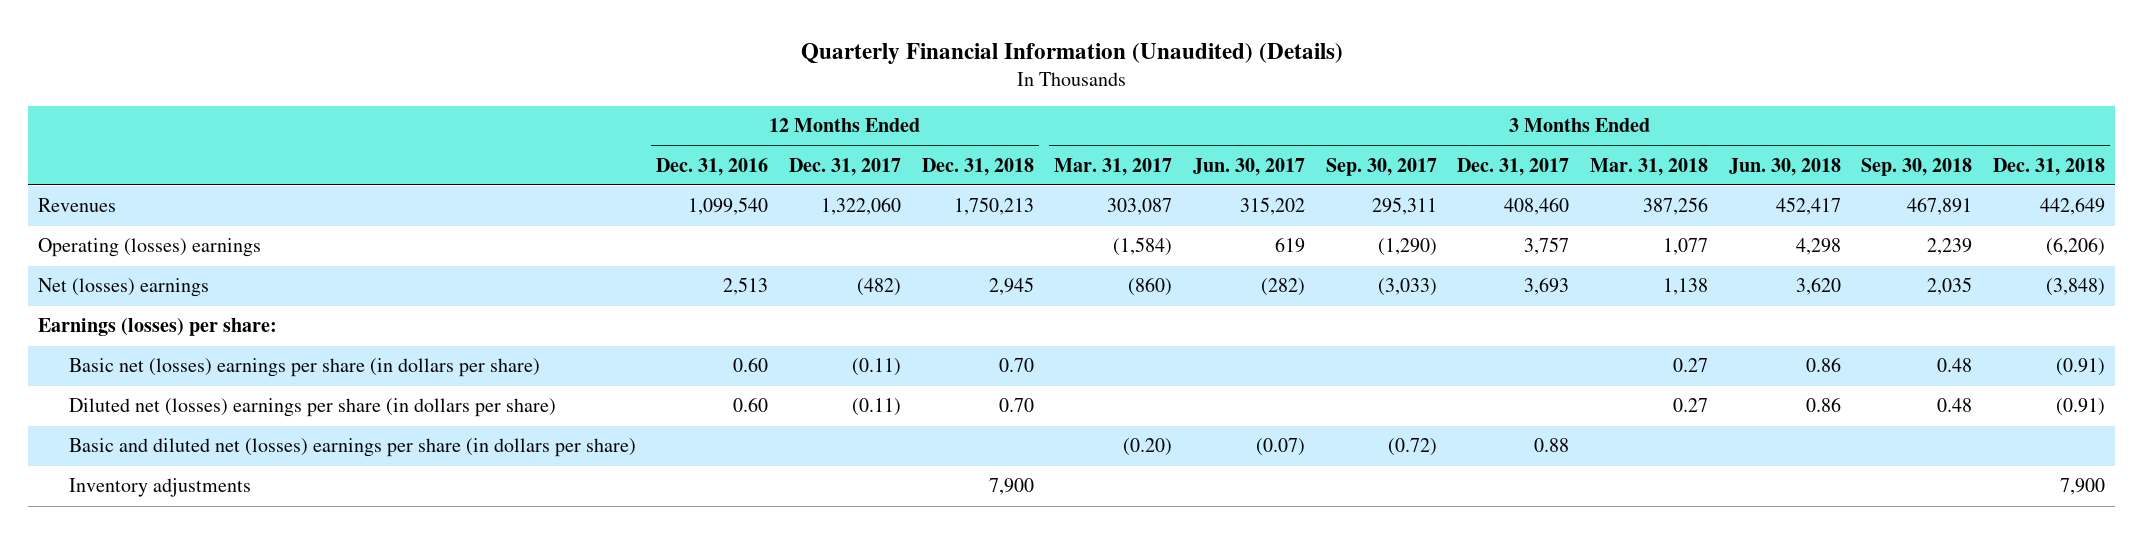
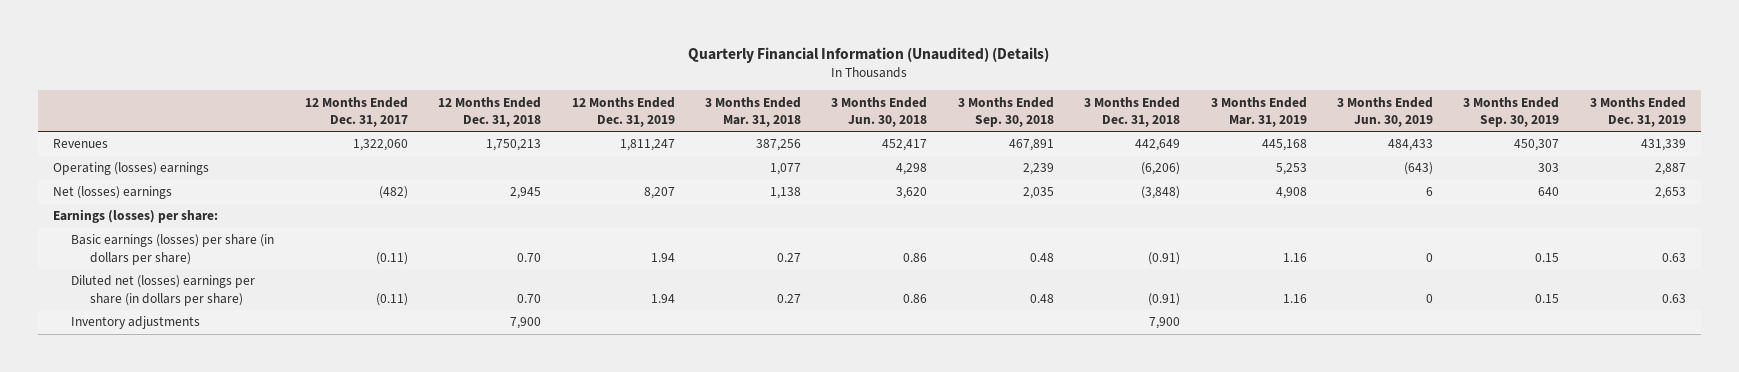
[656,157,769,176] Dec. 31, 2016 -> none
[1054,157,1173,176] Mar. 31, 2017 -> none
[1193,157,1306,176] Jun. 30, 2017 -> none
[1325,157,1437,176] Sep. 30, 2017 -> none
[1457,157,1570,176] Dec. 31, 2017 -> none
none -> [571,96,675,127] 12 Months Ended Dec. 31, 2019
none -> [1210,96,1307,127] 3 Months Ended Mar. 31, 2019
none -> [1337,96,1434,127] 3 Months Ended Jun. 30, 2019
none -> [1463,96,1560,127] 3 Months Ended Sep. 30, 2019
none -> [1589,96,1686,127] 3 Months Ended Dec. 31, 2019
[68,358,540,378] Basic net (losses) earnings per share (in dollars per share) -> [71,234,275,265] Basic earnings (losses) per share (in dollars per share)
[68,438,636,458] Basic and diluted net (losses) earnings per share (in dollars per share) -> none

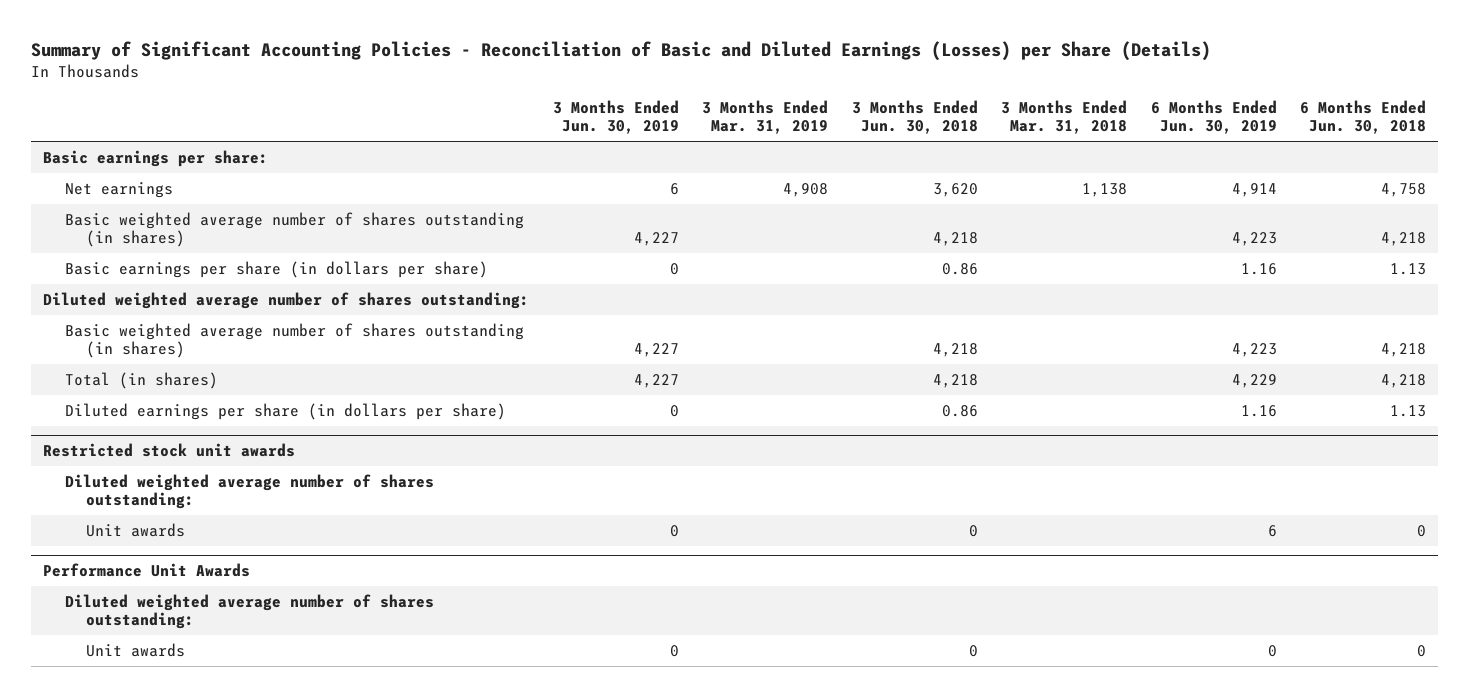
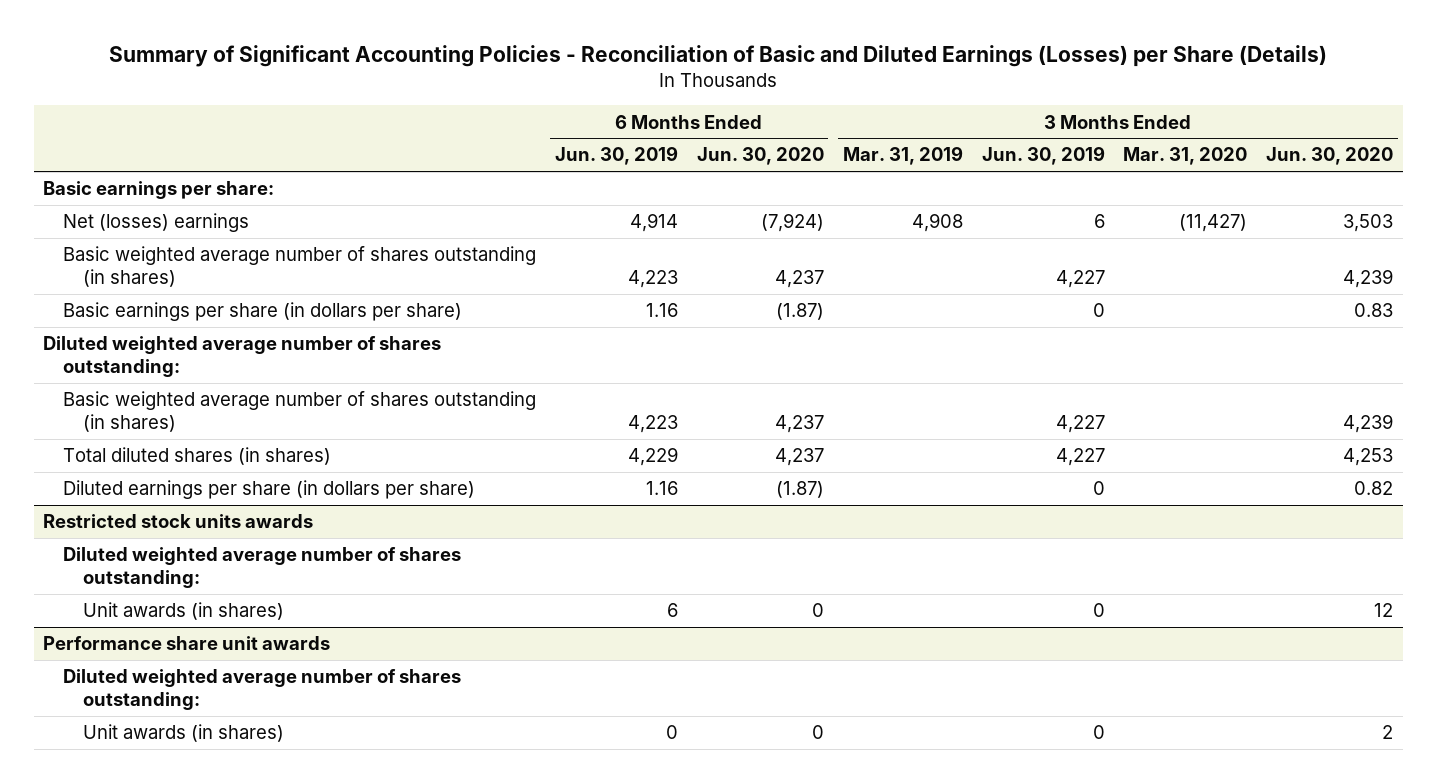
[851,99,978,135] 3 Months Ended Jun. 30, 2018 -> none
[1001,99,1128,135] 3 Months Ended Mar. 31, 2018 -> none
[1300,99,1427,135] 6 Months Ended Jun. 30, 2018 -> none
none -> [696,147,824,166] Jun. 30, 2020
none -> [1123,147,1248,166] Mar. 31, 2020
none -> [1266,147,1394,166] Jun. 30, 2020
[64,181,173,198] Net earnings -> [62,213,249,233] Net (losses) earnings
[64,371,218,389] Total (in shares) -> [62,447,331,466] Total diluted shares (in shares)
[43,443,296,458] Restricted stock unit awards -> [43,514,314,529] Restricted stock units awards
[86,522,186,537] Unit awards -> [82,602,284,621] Unit awards (in shares)
[43,563,251,578] Performance Unit Awards -> [43,636,331,651] Performance share unit awards
[86,642,186,657] Unit awards -> [82,724,284,743] Unit awards (in shares)

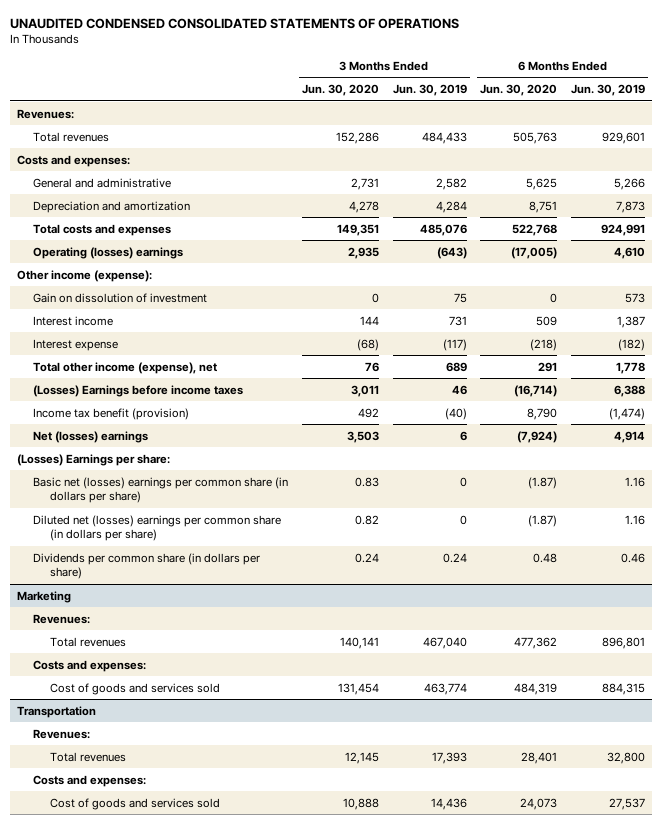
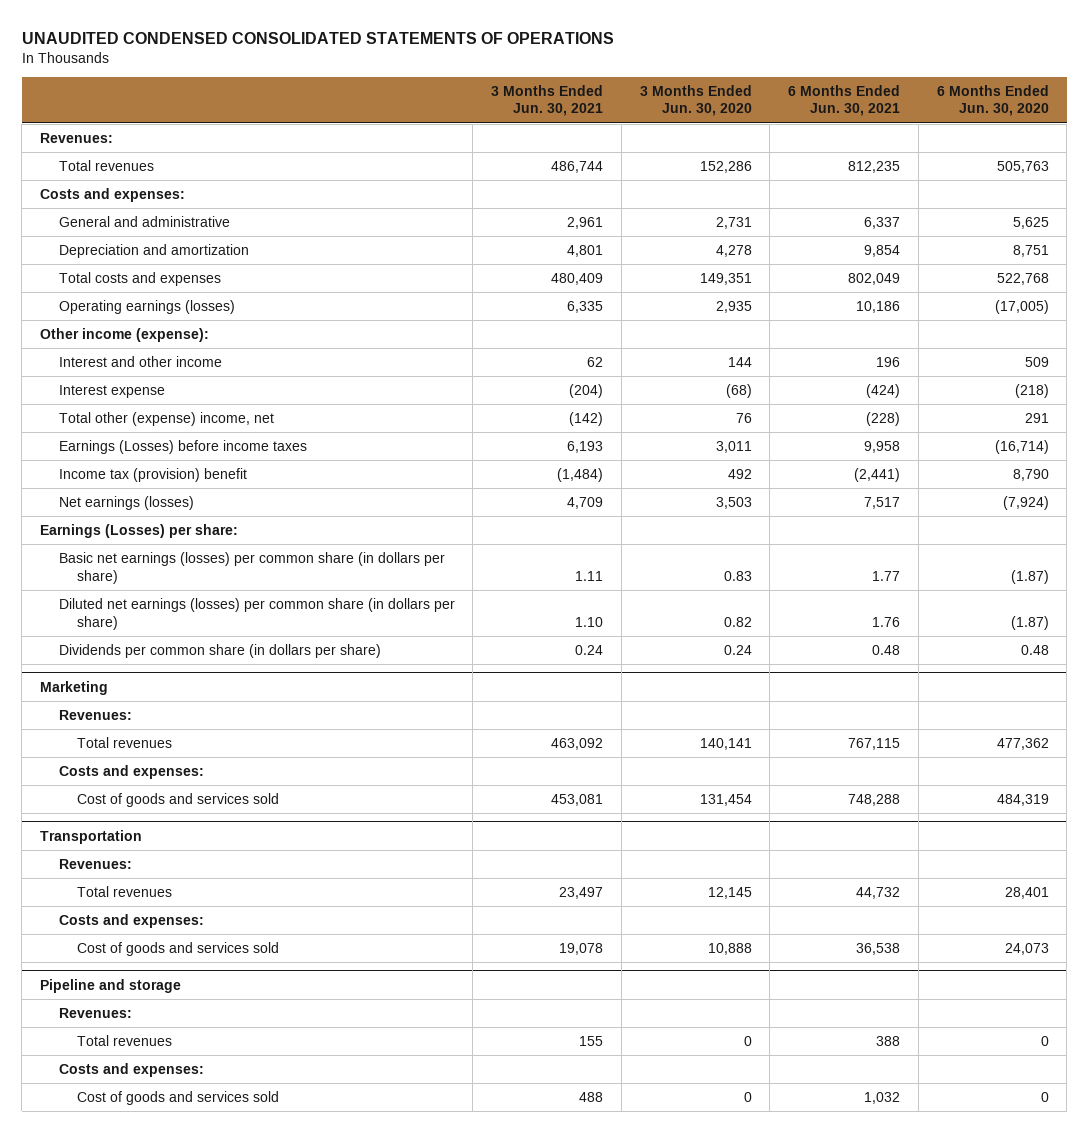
[392,84,467,97] Jun. 30, 2019 -> none
[570,84,645,97] Jun. 30, 2019 -> none
none -> [491,84,604,117] 3 Months Ended Jun. 30, 2021
none -> [788,84,901,117] 6 Months Ended Jun. 30, 2021
[33,246,184,259] Operating (losses) earnings -> [58,299,235,314] Operating earnings (losses)
[33,292,208,303] Gain on dissolution of investment -> none
[33,315,114,326] Interest income -> [58,355,222,367] Interest and other income
[33,361,218,374] Total other income (expense), net -> [58,411,274,426] Total other (expense) income, net
[33,384,244,397] (Losses) Earnings before income taxes -> [58,439,307,454] Earnings (Losses) before income taxes
[33,407,190,420] Income tax benefit (provision) -> [58,467,247,482] Income tax (provision) benefit
[33,430,149,443] Net (losses) earnings -> [58,495,194,510] Net earnings (losses)
[16,453,170,466] (Losses) Earnings per share: -> [40,523,239,538] Earnings (Losses) per share:
[33,476,289,504] Basic net (losses) earnings per common share (in dollars per share) -> [58,551,445,584] Basic net earnings (losses) per common share (in dollars per share)
[33,514,282,542] Diluted net (losses) earnings per common share (in dollars per share) -> [58,597,455,630] Diluted net earnings (losses) per common share (in dollars per share)
none -> [40,978,182,993] Pipeline and storage
none -> [58,1007,132,1018] Revenues:
none -> [77,1034,173,1046] Total revenues
none -> [58,1062,204,1077] Costs and expenses:
none -> [77,1090,280,1105] Cost of goods and services sold

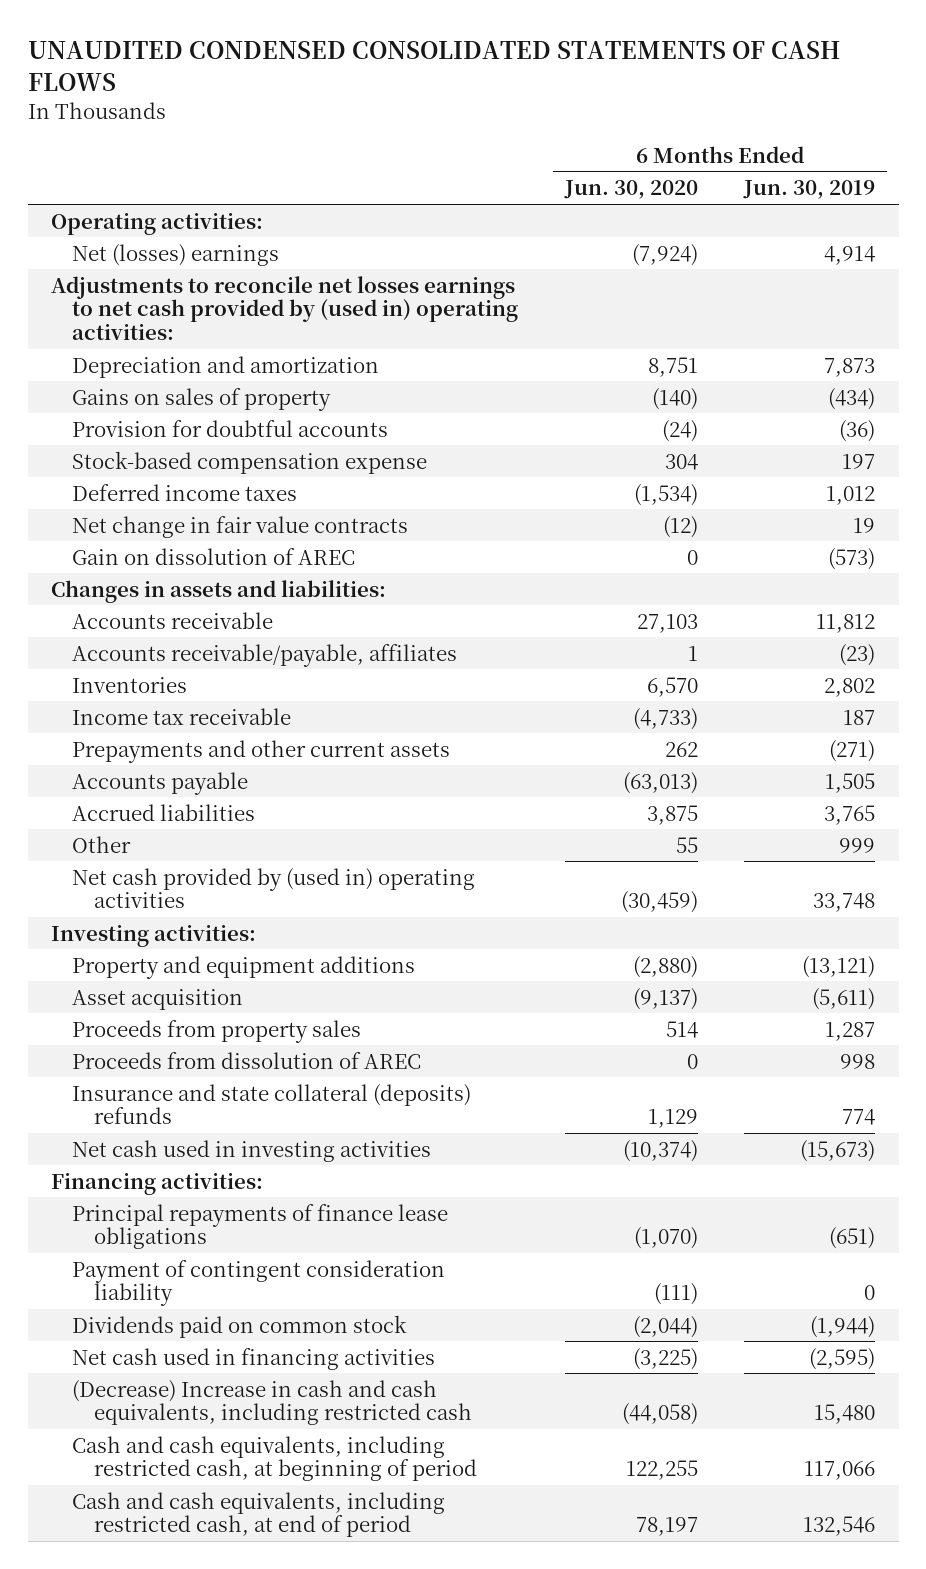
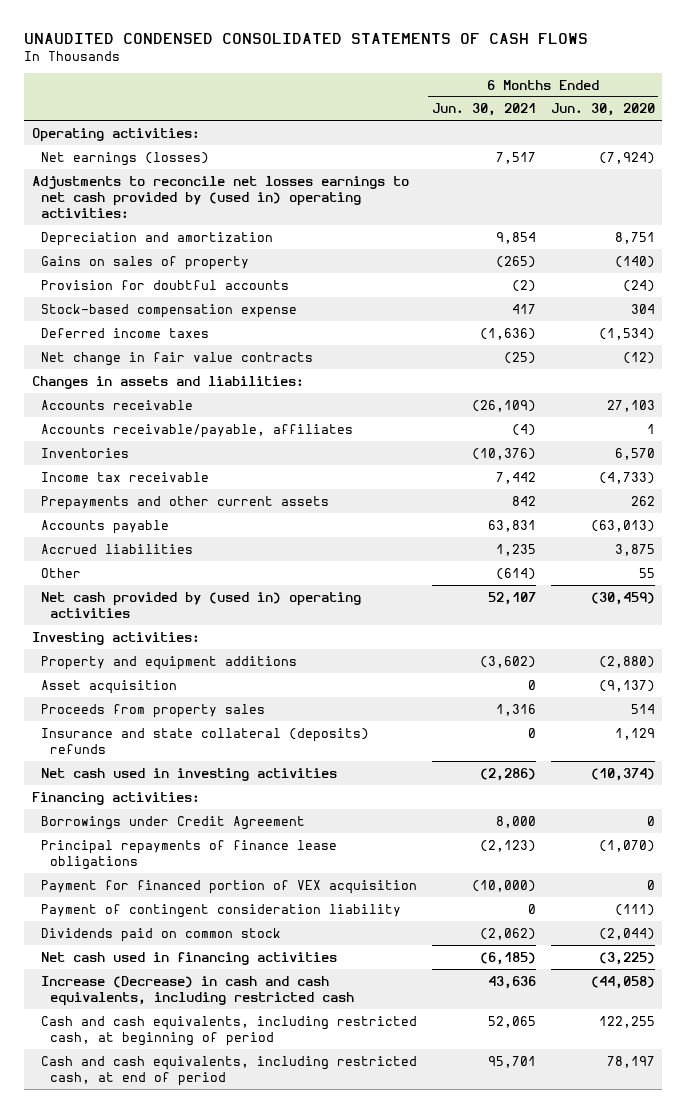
[743,180,876,200] Jun. 30, 2019 -> none
none -> [431,103,536,117] Jun. 30, 2021
[72,243,280,266] Net (losses) earnings -> [40,151,209,166] Net earnings (losses)
[72,547,356,565] Gain on dissolution of AREC -> none
[72,1051,422,1069] Proceeds from dissolution of AREC -> none
none -> [40,815,305,830] Borrowings under Credit Agreement
none -> [40,879,417,894] Payment for financed portion of VEX acquisition
[72,1379,472,1426] (Decrease) Increase in cash and cash equivalents, including restricted cash -> [40,975,354,1006] Increase (Decrease) in cash and cash equivalents, including restricted cash

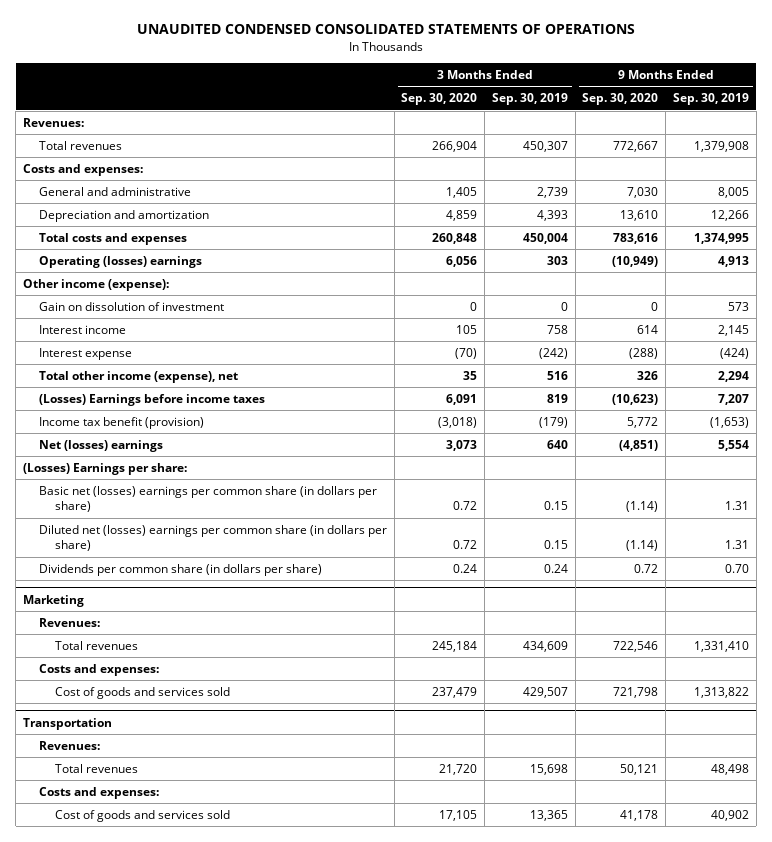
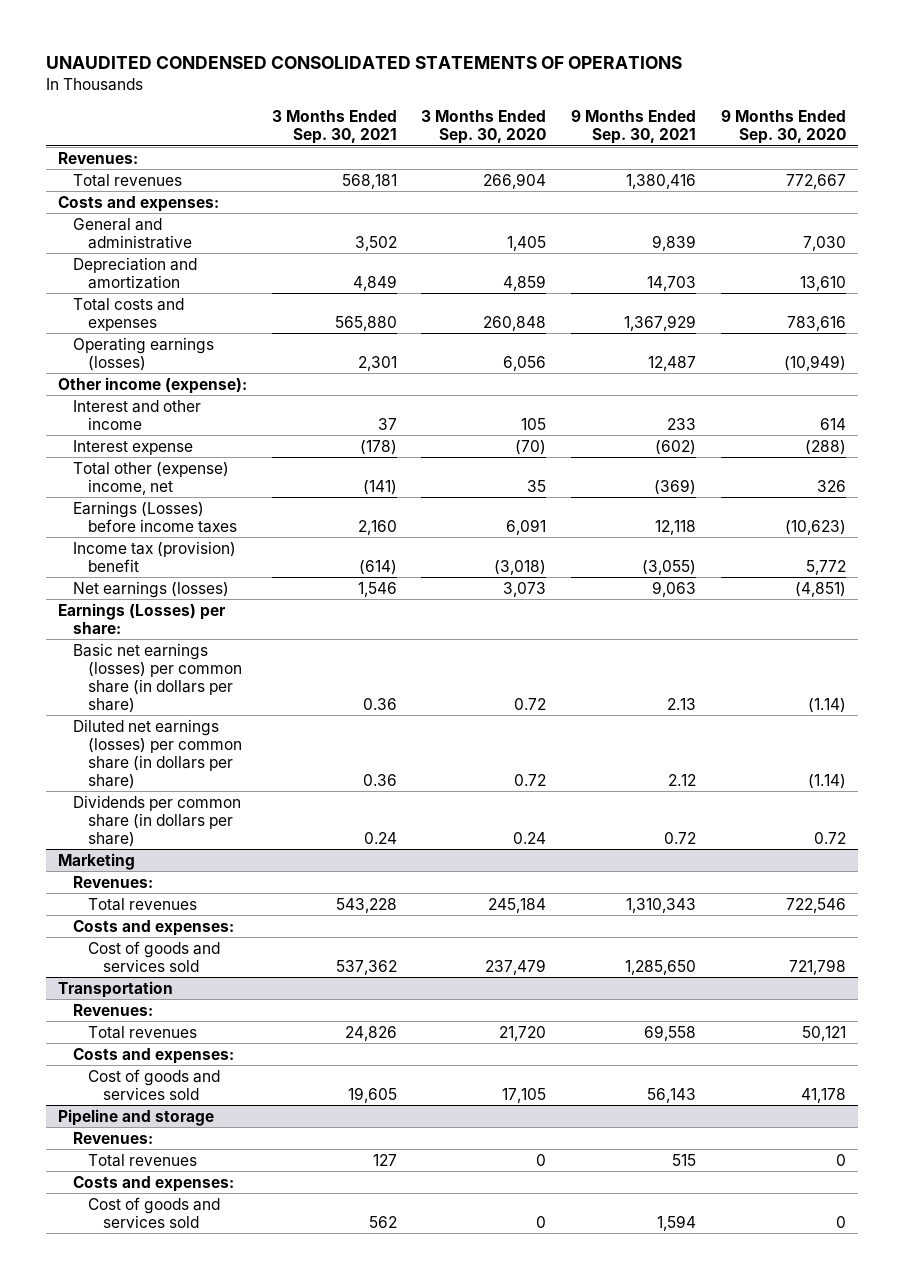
[491,93,568,106] Sep. 30, 2019 -> none
[673,93,750,106] Sep. 30, 2019 -> none
none -> [271,110,397,145] 3 Months Ended Sep. 30, 2021
none -> [571,110,697,145] 9 Months Ended Sep. 30, 2021
[38,256,202,269] Operating (losses) earnings -> [73,336,215,371] Operating earnings (losses)
[38,302,224,312] Gain on dissolution of investment -> none
[38,325,126,335] Interest income -> [73,399,202,430] Interest and other income
[38,371,238,384] Total other income (expense), net -> [73,461,230,495] Total other (expense) income, net
[38,394,265,407] (Losses) Earnings before income taxes -> [73,500,238,533] Earnings (Losses) before income taxes
[38,417,204,430] Income tax benefit (provision) -> [73,540,237,572] Income tax (provision) benefit
[38,440,163,453] Net (losses) earnings -> [73,580,230,598] Net earnings (losses)
[22,463,187,476] (Losses) Earnings per share: -> [58,602,227,634] Earnings (Losses) per share:
[38,486,377,513] Basic net (losses) earnings per common share (in dollars per share) -> [73,642,243,713] Basic net earnings (losses) per common share (in dollars per share)
[38,525,387,552] Diluted net (losses) earnings per common share (in dollars per share) -> [73,718,243,789] Diluted net earnings (losses) per common share (in dollars per share)
none -> [58,1108,215,1126] Pipeline and storage
none -> [73,1131,154,1144] Revenues:
none -> [88,1153,198,1167] Total revenues
none -> [73,1175,235,1192] Costs and expenses:
none -> [88,1196,221,1228] Cost of goods and services sold

